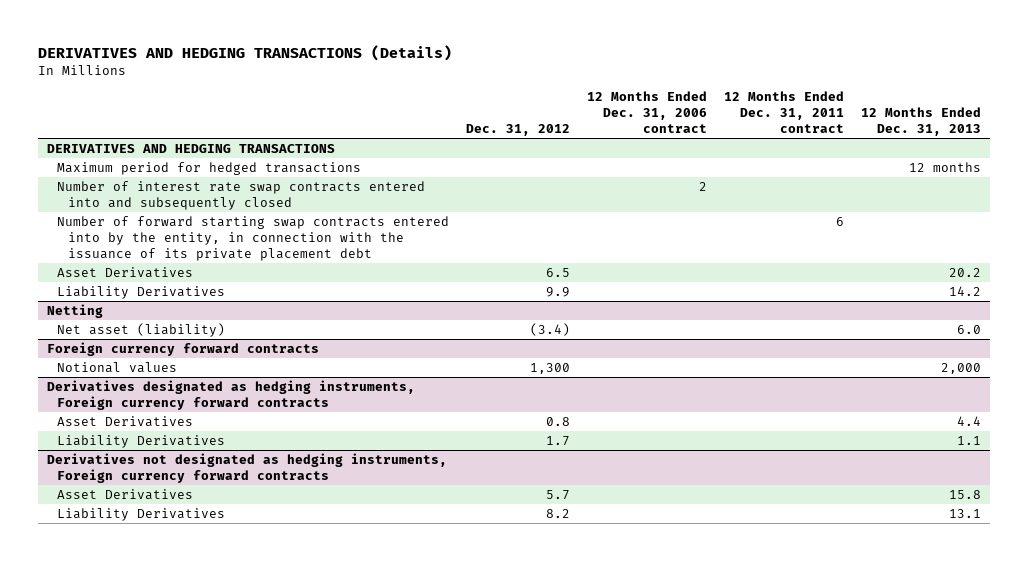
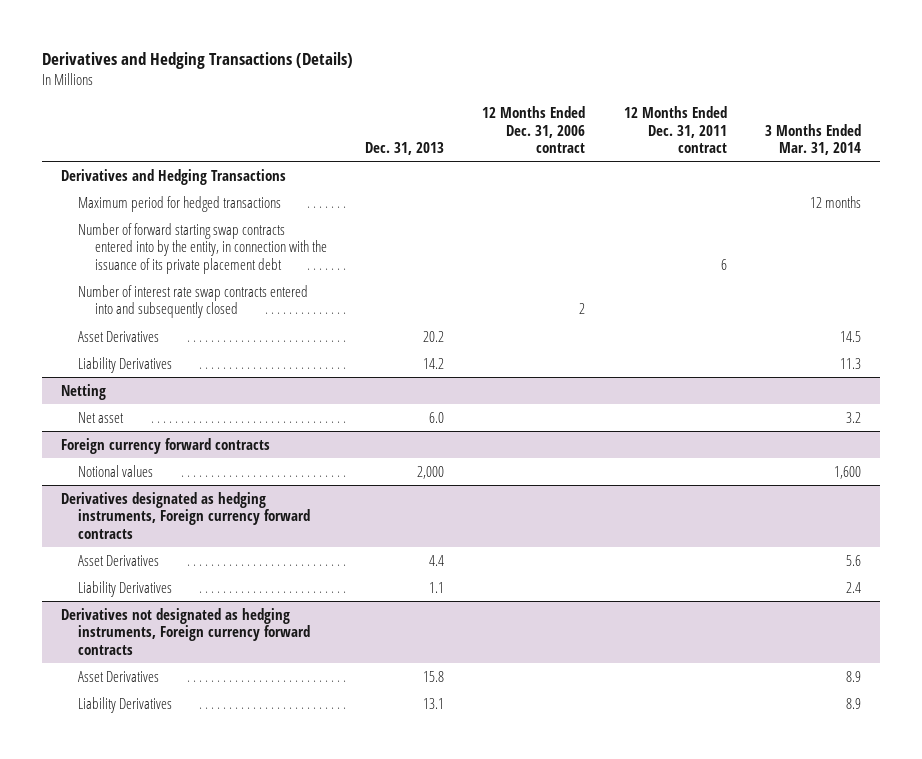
[38,44,453,61] DERIVATIVES AND HEDGING TRANSACTIONS (Details) -> [41,51,353,69] Derivatives and Hedging Transactions (Details)
[466,123,571,136] Dec. 31, 2012 -> none
[861,107,982,136] 12 Months Ended Dec. 31, 2013 -> none
none -> [364,142,444,156] Dec. 31, 2013
none -> [764,123,861,156] 3 Months Ended Mar. 31, 2014
[46,143,335,153] DERIVATIVES AND HEDGING TRANSACTIONS -> [60,168,286,185] Derivatives and Hedging Transactions
[57,180,426,210] Number of interest rate swap contracts entered into and subsequently closed -> [77,284,308,319] Number of interest rate swap contracts entered into and subsequently closed
[57,322,226,337] Net asset (liability) -> [77,411,124,423] Net asset

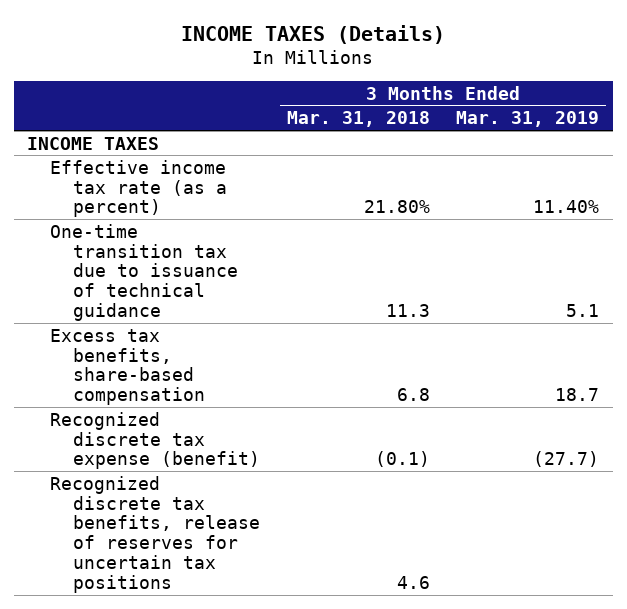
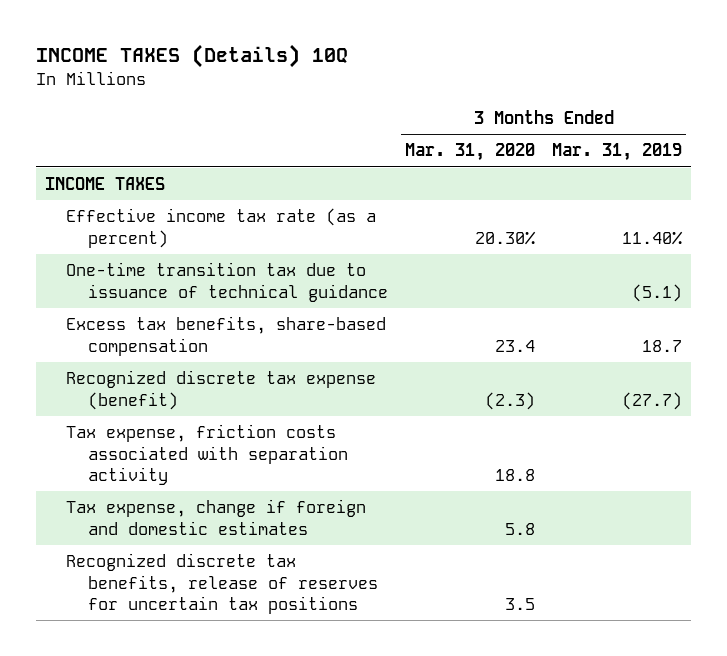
[181,24,446,44] INCOME TAXES (Details) -> [36,44,349,69] INCOME TAXES (Details) 10Q
[286,111,430,128] Mar. 31, 2018 -> none
none -> [405,143,536,162] Mar. 31, 2020
[566,304,600,318] 5.1 -> [632,283,683,302] (5.1)
none -> [66,424,349,486] Tax expense, friction costs associated with separation activity
none -> [66,499,367,535] Tax expense, change if foreign and domestic estimates

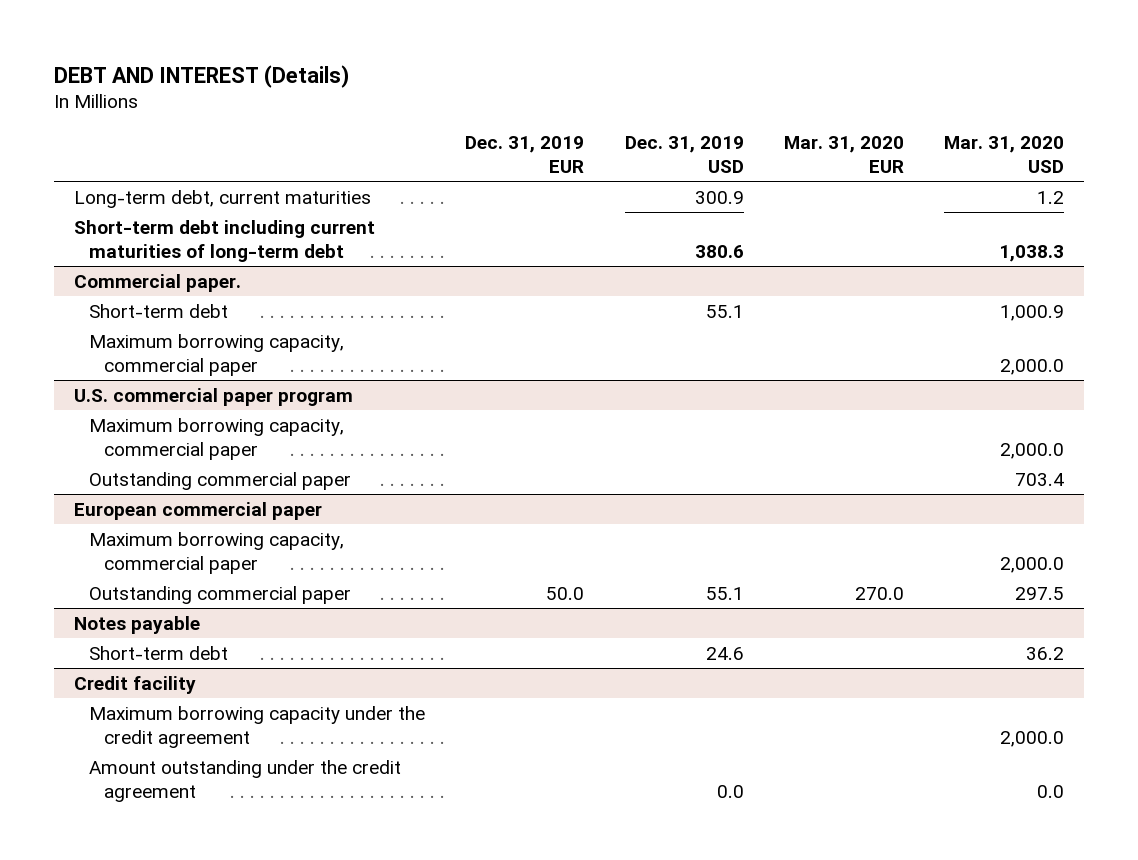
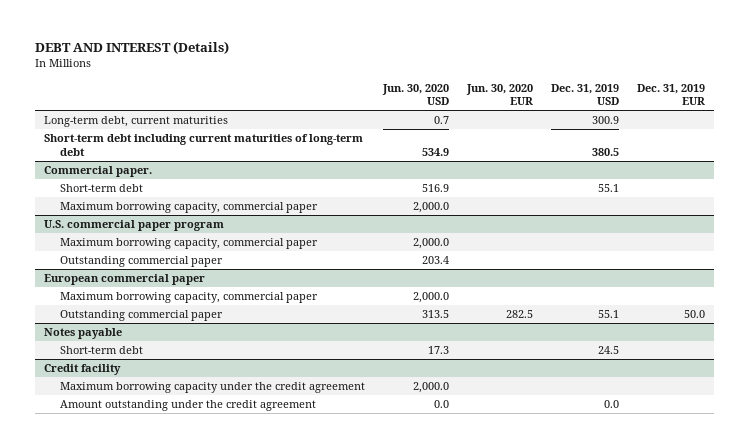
[783,135,904,174] Mar. 31, 2020 EUR -> none
[944,135,1065,174] Mar. 31, 2020 USD -> none
none -> [381,83,449,106] Jun. 30, 2020 USD
none -> [465,83,533,106] Jun. 30, 2020 EUR
[694,244,744,258] 380.6 -> [591,147,619,156] 380.5
[705,646,744,660] 24.6 -> [597,346,619,355] 24.5

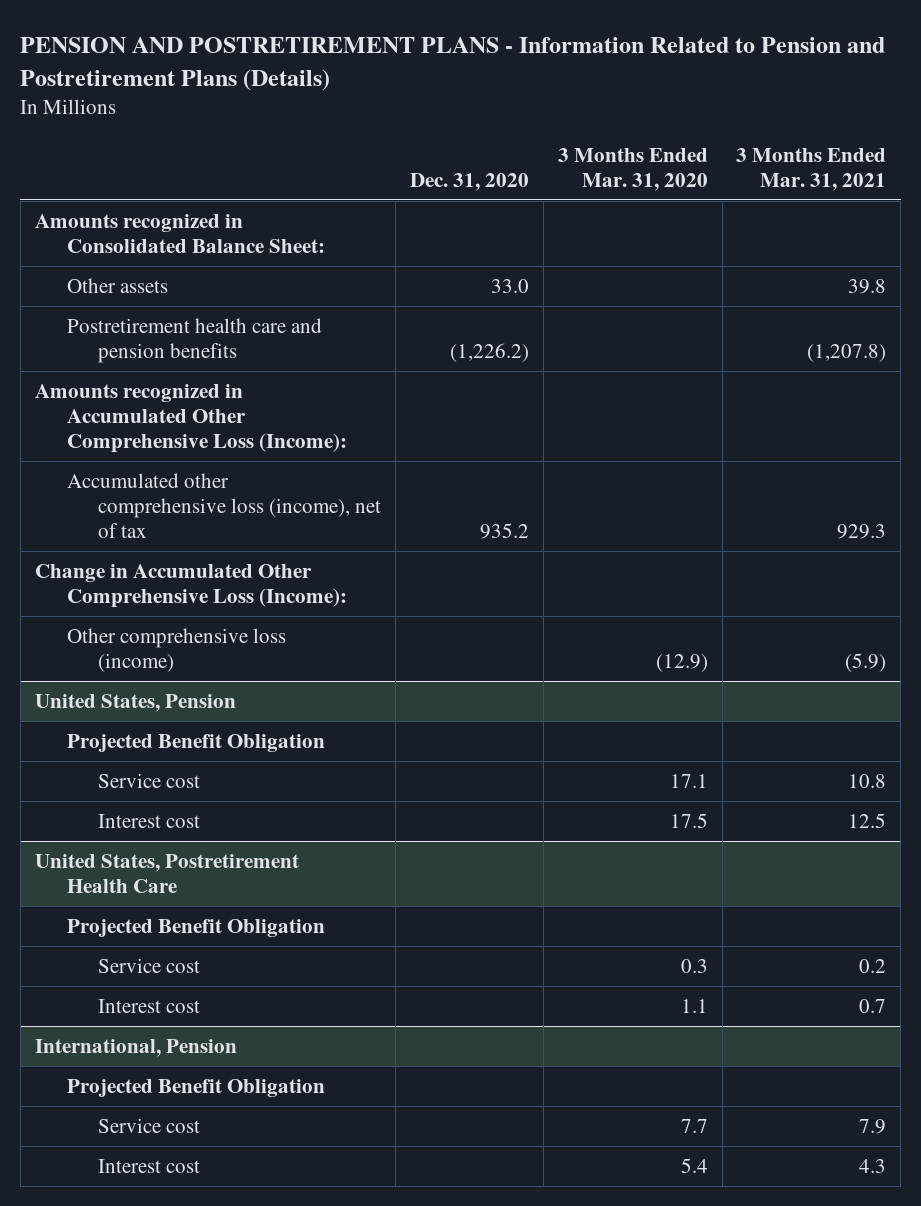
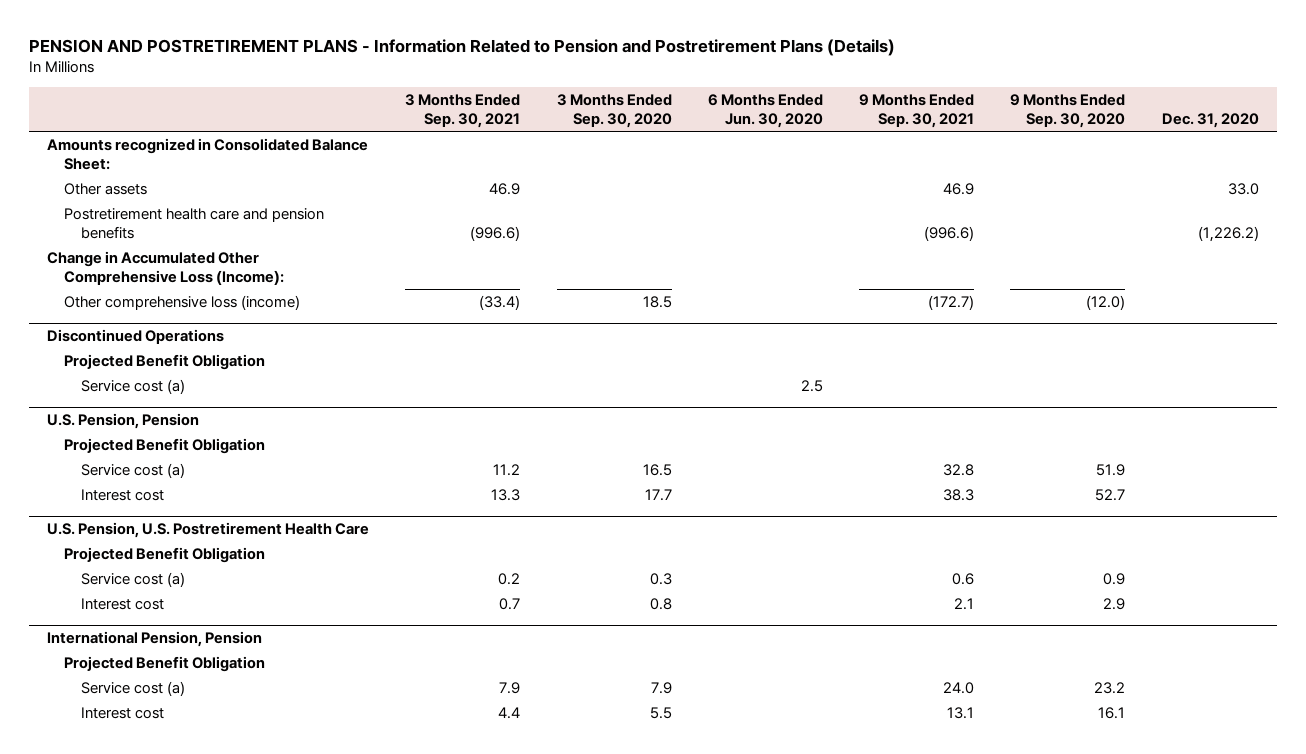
[557,147,708,191] 3 Months Ended Mar. 31, 2020 -> none
[736,147,887,191] 3 Months Ended Mar. 31, 2021 -> none
none -> [405,94,521,129] 3 Months Ended Sep. 30, 2021
none -> [556,94,672,129] 3 Months Ended Sep. 30, 2020
none -> [707,94,823,129] 6 Months Ended Jun. 30, 2020
none -> [859,94,975,129] 9 Months Ended Sep. 30, 2021
none -> [1010,94,1126,129] 9 Months Ended Sep. 30, 2020
[34,383,347,453] Amounts recognized in Accumulated Other Comprehensive Loss (Income): -> none
[66,472,382,538] Accumulated other comprehensive loss (income), net of tax -> none
[34,693,236,712] United States, Pension -> none
[66,733,325,752] Projected Benefit Obligation -> none
[98,772,201,788] Service cost -> none
[98,813,201,828] Interest cost -> none
[34,853,299,893] United States, Postretirement Health Care -> none
[66,918,325,937] Projected Benefit Obligation -> none
[98,957,201,973] Service cost -> none
[98,998,201,1013] Interest cost -> none
none -> [47,329,225,345] Discontinued Operations
none -> [63,353,265,370] Projected Benefit Obligation
none -> [80,378,185,394] Service cost (a)
none -> [47,413,200,430] U.S. Pension, Pension
none -> [63,437,265,454] Projected Benefit Obligation
none -> [80,462,185,478] Service cost (a)
none -> [80,488,164,501] Interest cost
none -> [47,522,370,539] U.S. Pension, U.S. Postretirement Health Care
none -> [63,546,265,563] Projected Benefit Obligation
none -> [80,571,185,587] Service cost (a)
none -> [80,597,164,610] Interest cost
[34,1038,237,1057] International, Pension -> [47,631,263,648] International Pension, Pension
[98,1117,201,1133] Service cost -> [80,680,185,696] Service cost (a)

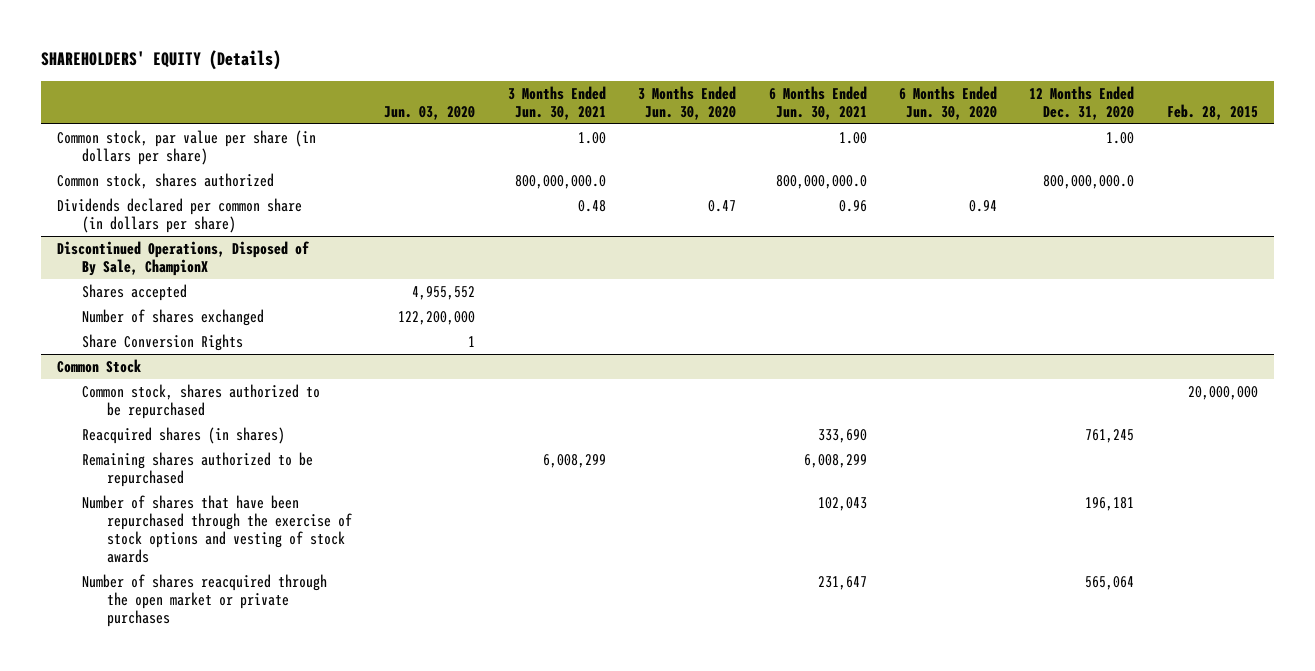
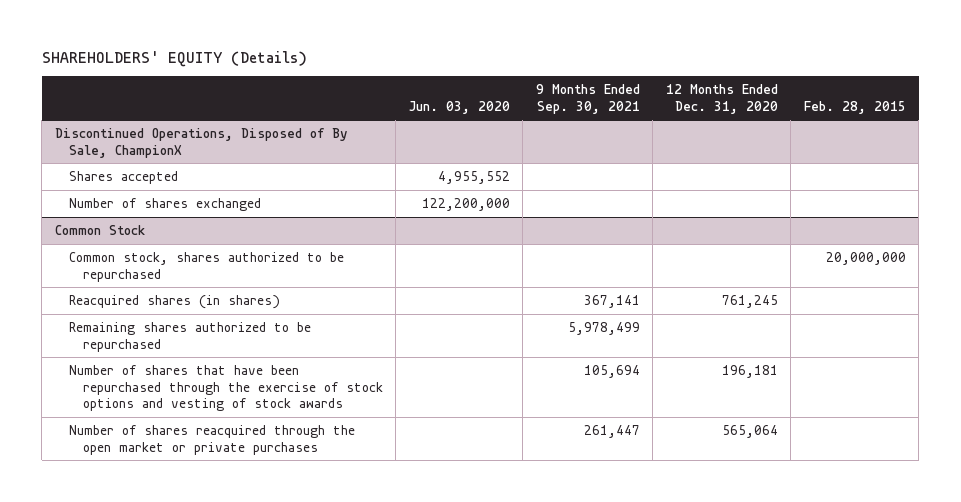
[507,85,606,120] 3 Months Ended Jun. 30, 2021 -> none
[638,85,737,120] 3 Months Ended Jun. 30, 2020 -> none
[768,85,867,120] 6 Months Ended Jun. 30, 2021 -> none
[899,85,998,120] 6 Months Ended Jun. 30, 2020 -> none
none -> [535,84,640,114] 9 Months Ended Sep. 30, 2021
[56,129,316,166] Common stock, par value per share (in dollars per share) -> none
[56,172,274,189] Common stock, shares authorized -> none
[56,197,302,234] Dividends declared per common share (in dollars per share) -> none
[81,333,243,351] Share Conversion Rights -> none

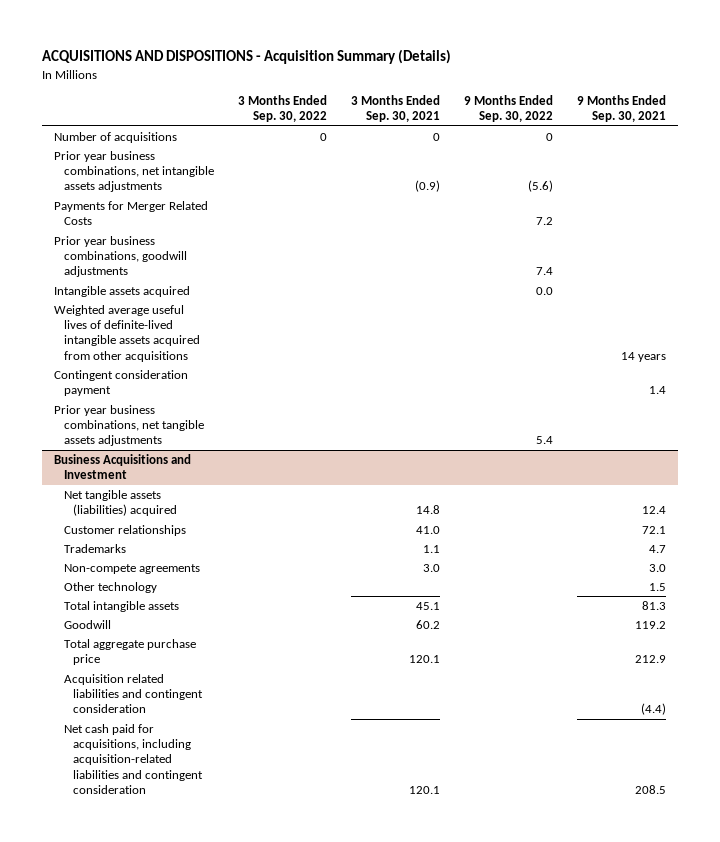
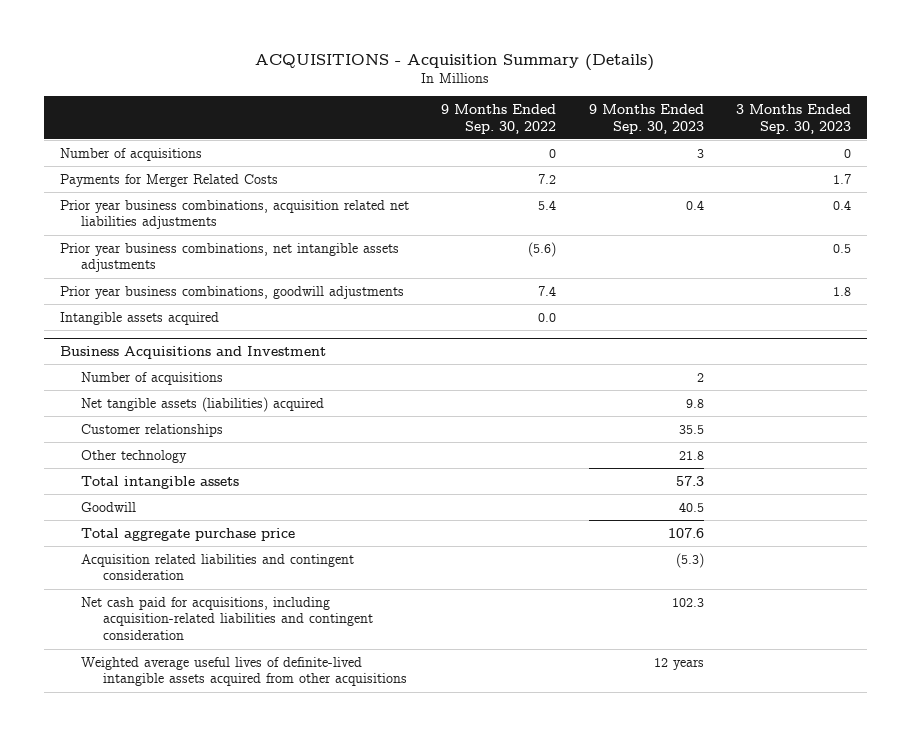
[41,49,451,65] ACQUISITIONS AND DISPOSITIONS - Acquisition Summary (Details) -> [255,53,655,71] ACQUISITIONS - Acquisition Summary (Details)
[237,94,327,123] 3 Months Ended Sep. 30, 2022 -> none
[350,94,440,123] 3 Months Ended Sep. 30, 2021 -> none
[577,94,667,123] 9 Months Ended Sep. 30, 2021 -> none
none -> [588,103,704,134] 9 Months Ended Sep. 30, 2023
none -> [735,103,851,134] 3 Months Ended Sep. 30, 2023
none -> [59,199,409,230] Prior year business combinations, acquisition related net liabilities adjustments
[53,150,214,193] Prior year business combinations, net intangible assets adjustments -> [59,242,399,273] Prior year business combinations, net intangible assets adjustments
[53,304,200,362] Weighted average useful lives of definite-lived intangible assets acquired from other acquisitions -> none
[53,369,188,397] Contingent consideration payment -> none
[53,404,204,447] Prior year business combinations, net tangible assets adjustments -> none
none -> [81,371,224,385] Number of acquisitions
[63,543,126,553] Trademarks -> none
[63,563,200,574] Non-compete agreements -> none
none -> [81,656,407,687] Weighted average useful lives of definite-lived intangible assets acquired from other acquisitions

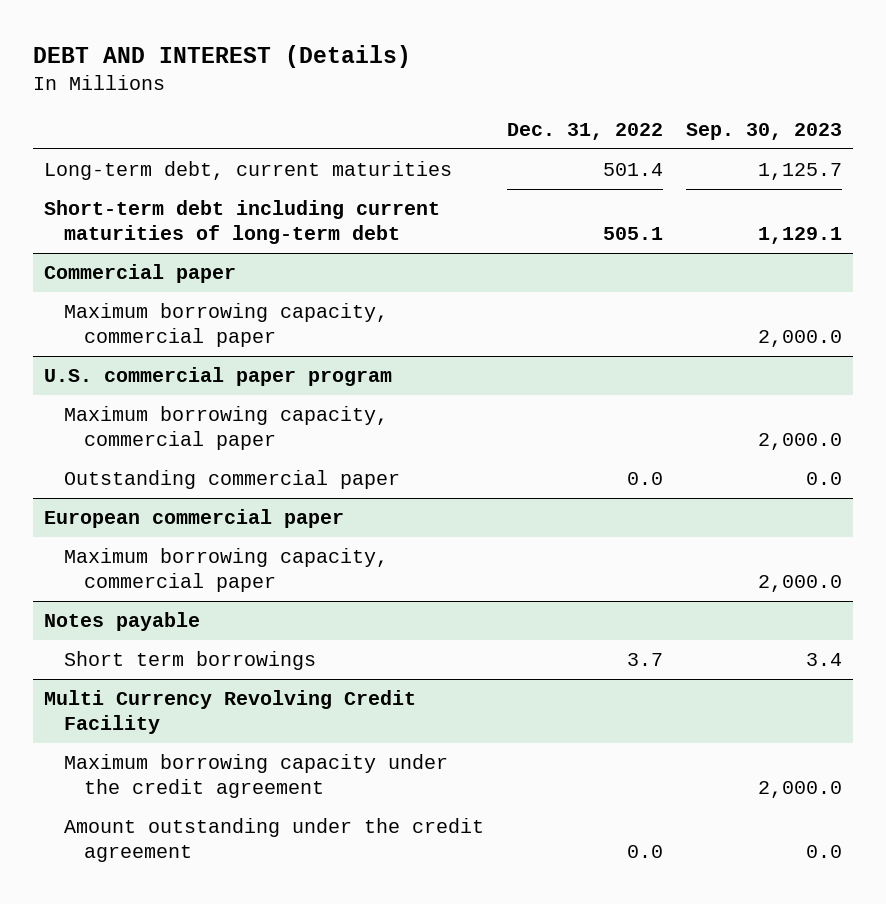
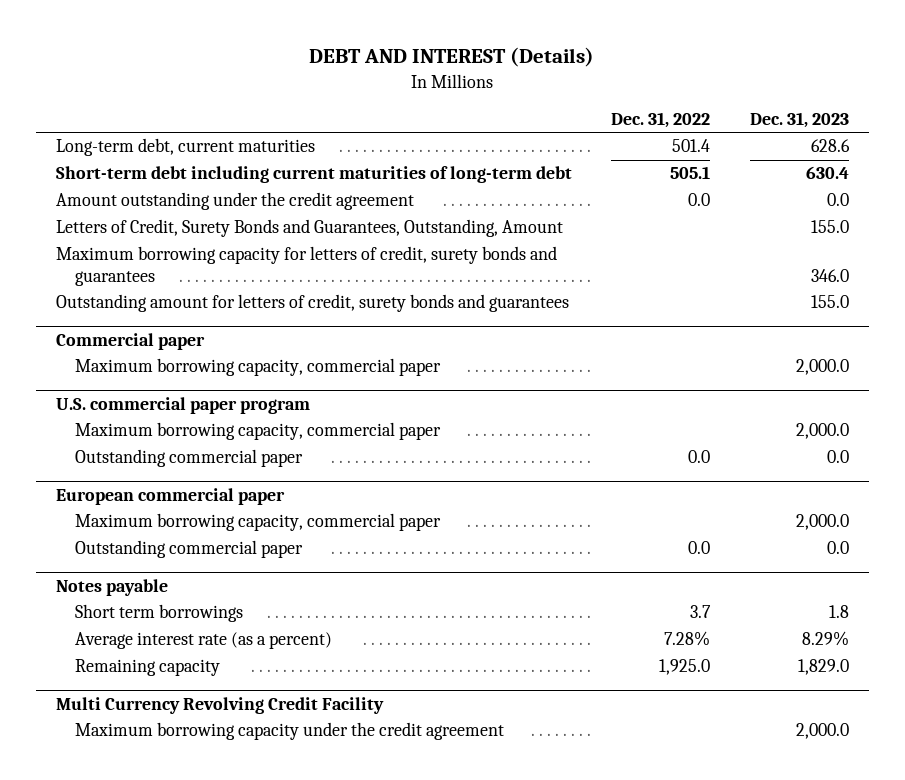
[685,122,842,140] Sep. 30, 2023 -> none
none -> [750,111,850,128] Dec. 31, 2023
none -> [55,192,414,211] Amount outstanding under the credit agreement
none -> [55,219,563,238] Letters of Credit, Surety Bonds and Guarantees, Outstanding, Amount
none -> [55,246,557,286] Maximum borrowing capacity for letters of credit, surety bonds and guarantees
none -> [55,294,569,313] Outstanding amount for letters of credit, surety bonds and guarantees
none -> [75,540,304,559] Outstanding commercial paper
none -> [75,632,333,650] Average interest rate (as a percent)
none -> [75,659,221,677] Remaining capacity
[63,818,484,862] Amount outstanding under the credit agreement -> none

